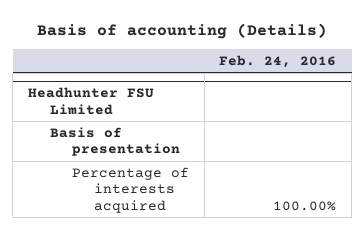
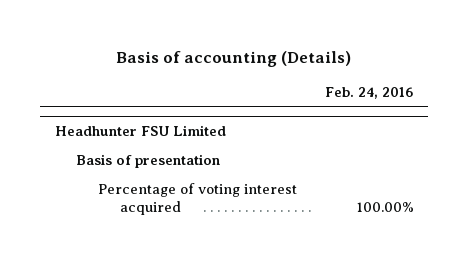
[72,166,190,214] Percentage of interests acquired -> [98,183,298,216] Percentage of voting interest acquired

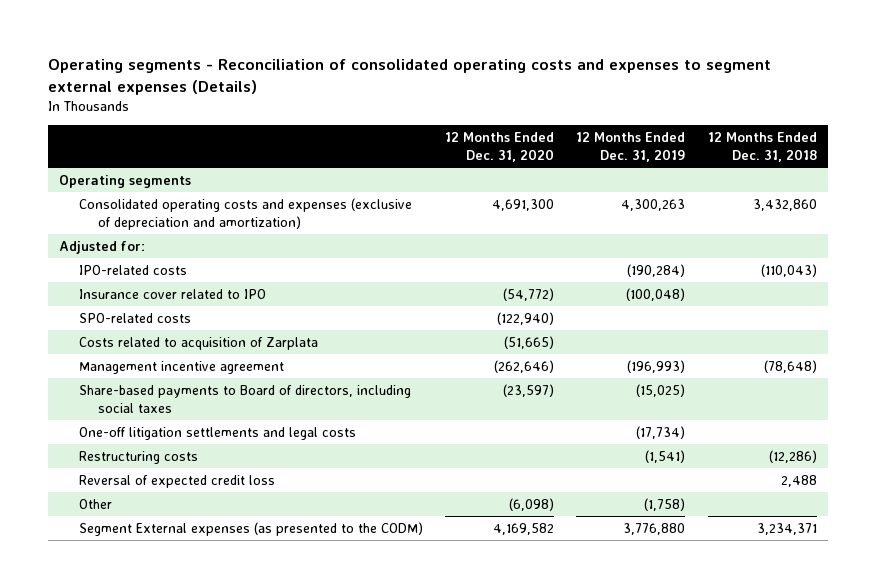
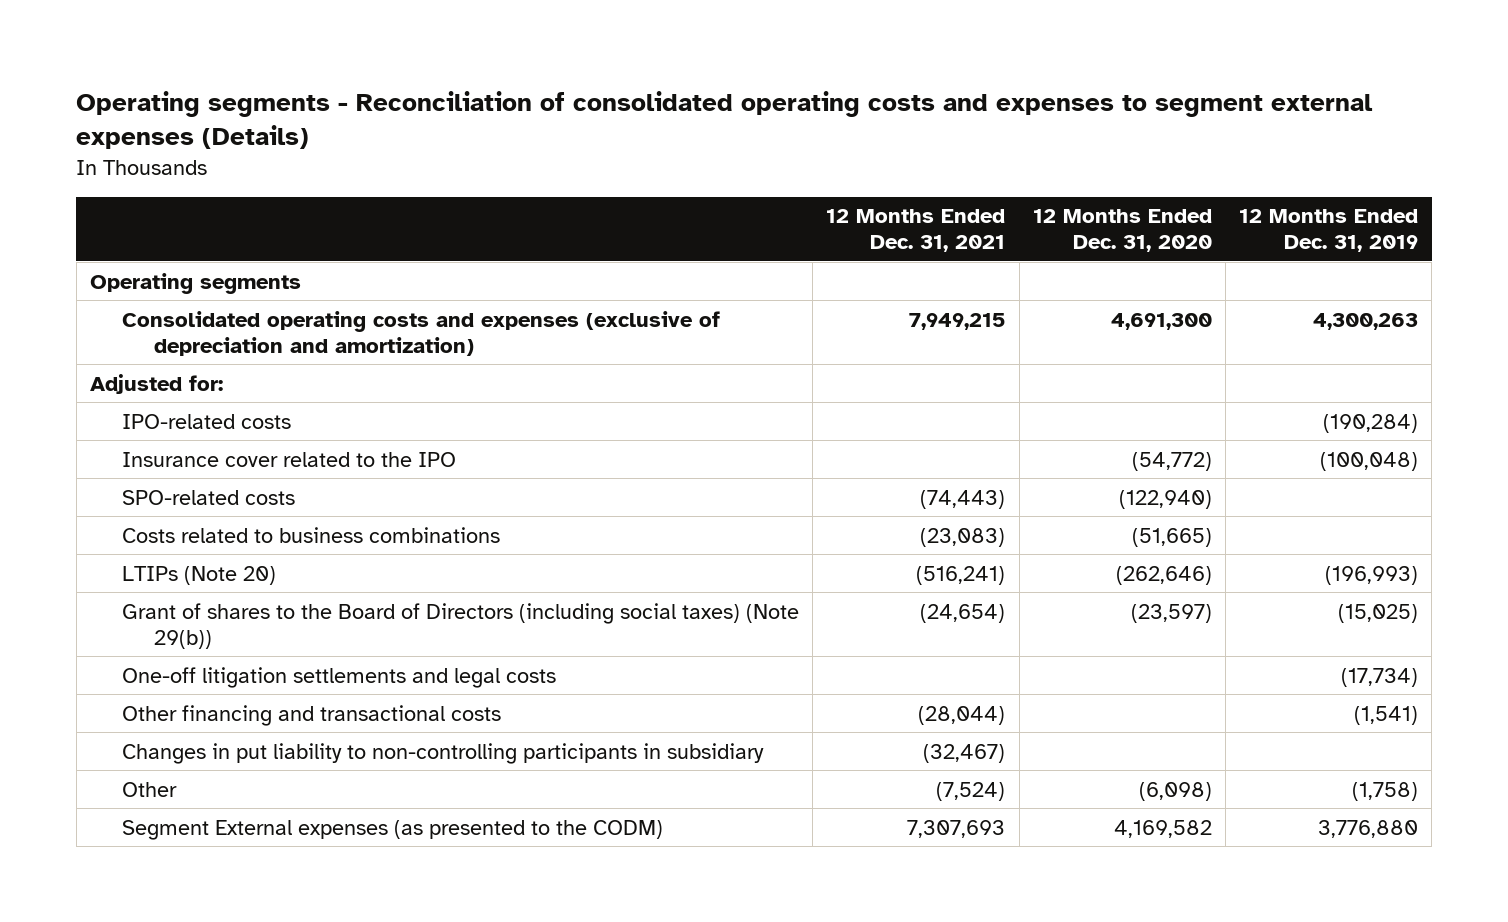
[707,132,817,163] 12 Months Ended Dec. 31, 2018 -> none
none -> [826,209,1006,253] 12 Months Ended Dec. 31, 2021
[78,288,266,299] Insurance cover related to IPO -> [121,451,456,467] Insurance cover related to the IPO
[78,336,318,350] Costs related to acquisition of Zarplata -> [121,526,500,543] Costs related to business combinations
[78,360,284,374] Management incentive agreement -> [121,565,276,585] LTIPs (Note 20)
[78,384,411,413] Share-based payments to Board of directors, including social taxes -> [121,602,799,649] Grant of shares to the Board of Directors (including social taxes) (Note 29(b))
[78,474,275,488] Reversal of expected credit loss -> none
[78,450,198,464] Restructuring costs -> [121,704,501,726] Other financing and transactional costs
none -> [121,742,764,764] Changes in put liability to non-controlling participants in subsidiary

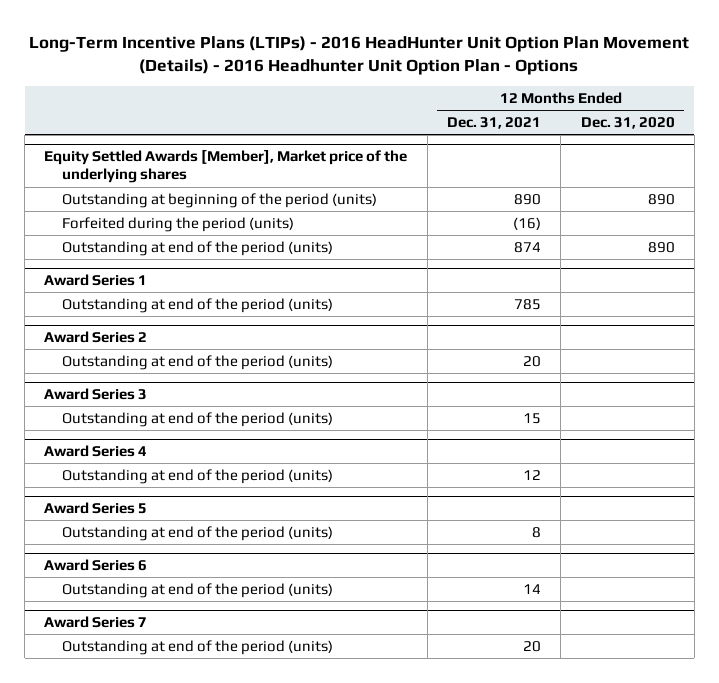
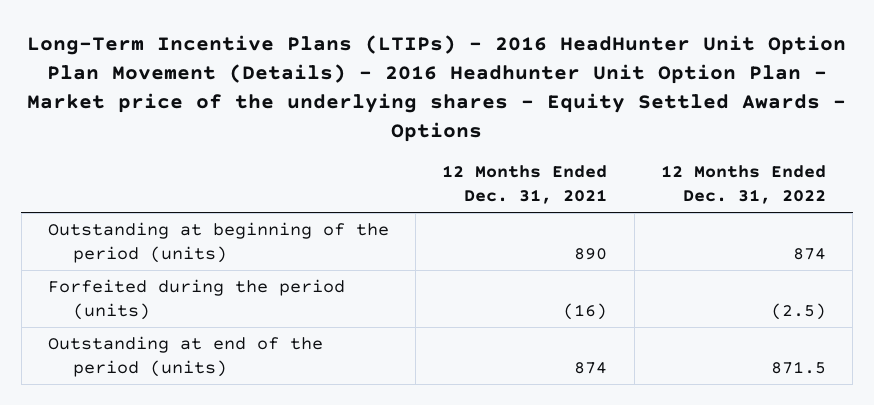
[29,35,690,75] Long-Term Incentive Plans (LTIPs) - 2016 HeadHunter Unit Option Plan Movement (Details) - 2016 Headhunter Unit Option Plan - Options -> [26,35,846,142] Long-Term Incentive Plans (LTIPs) - 2016 HeadHunter Unit Option Plan Movement (Details) - 2016 Headhunter Unit Option Plan - Market price of the underlying shares - Equity Settled Awards - Options
[580,116,675,129] Dec. 31, 2020 -> none
none -> [660,165,826,205] 12 Months Ended Dec. 31, 2022
[44,149,408,184] Equity Settled Awards [Member], Market price of the underlying shares -> none
[44,274,148,287] Award Series 1 -> none
[61,297,333,313] Outstanding at end of the period (units) -> none
[44,331,148,344] Award Series 2 -> none
[61,354,333,370] Outstanding at end of the period (units) -> none
[44,388,148,401] Award Series 3 -> none
[61,411,333,427] Outstanding at end of the period (units) -> none
[44,445,148,458] Award Series 4 -> none
[61,468,333,484] Outstanding at end of the period (units) -> none
[44,502,148,515] Award Series 5 -> none
[61,525,333,541] Outstanding at end of the period (units) -> none
[44,559,148,572] Award Series 6 -> none
[61,582,333,598] Outstanding at end of the period (units) -> none
[44,616,148,629] Award Series 7 -> none
[61,639,333,655] Outstanding at end of the period (units) -> none

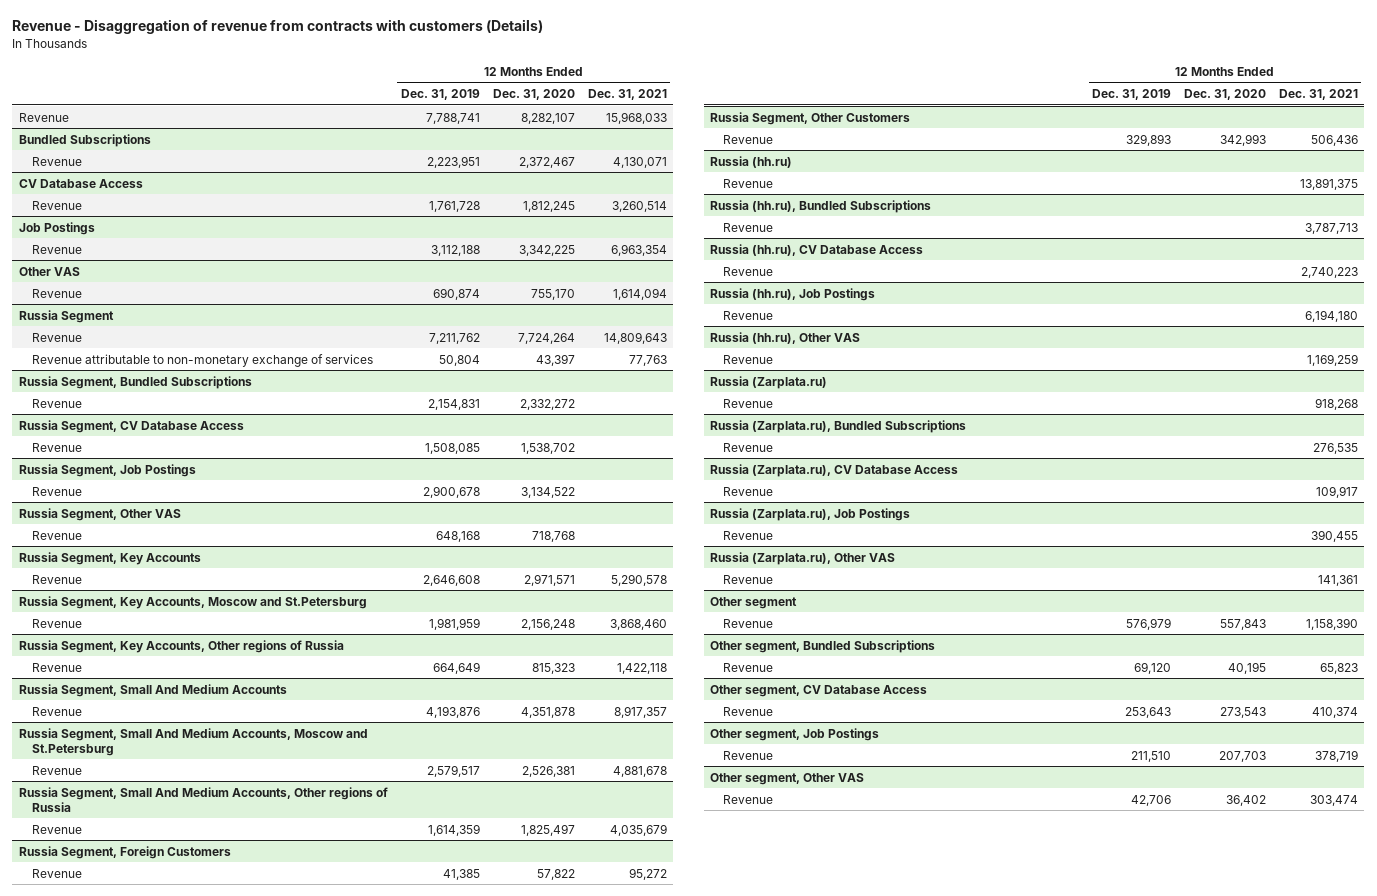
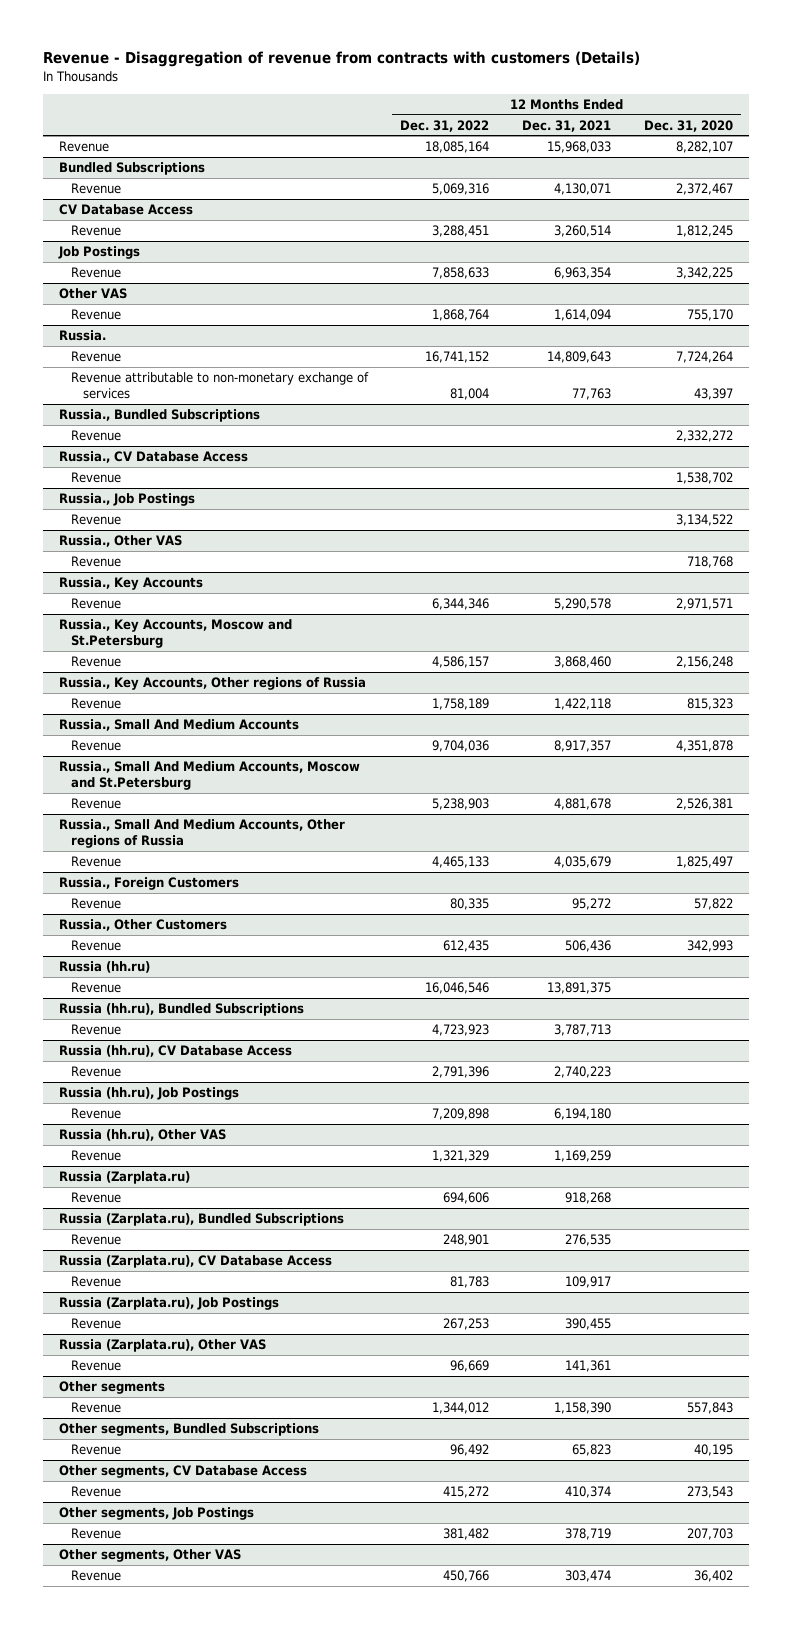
[400,89,480,101] Dec. 31, 2019 -> none
none -> [400,119,490,132] Dec. 31, 2022
[18,309,114,323] Russia Segment -> [59,330,107,342] Russia.
[18,375,252,389] Russia Segment, Bundled Subscriptions -> [59,409,261,423] Russia., Bundled Subscriptions
[18,419,244,433] Russia Segment, CV Database Access -> [59,451,249,464] Russia., CV Database Access
[18,463,196,477] Russia Segment, Job Postings -> [59,493,196,507] Russia., Job Postings
[18,507,181,521] Russia Segment, Other VAS -> [59,535,183,548] Russia., Other VAS
[18,551,201,565] Russia Segment, Key Accounts -> [59,577,204,591] Russia., Key Accounts
[18,595,367,609] Russia Segment, Key Accounts, Moscow and St.Petersburg -> [59,619,293,649] Russia., Key Accounts, Moscow and St.Petersburg
[18,639,344,653] Russia Segment, Key Accounts, Other regions of Russia -> [59,677,367,691] Russia., Key Accounts, Other regions of Russia
[18,683,287,697] Russia Segment, Small And Medium Accounts -> [59,719,300,732] Russia., Small And Medium Accounts
[18,727,368,756] Russia Segment, Small And Medium Accounts, Moscow and St.Petersburg -> [59,761,361,791] Russia., Small And Medium Accounts, Moscow and St.Petersburg
[18,786,388,812] Russia Segment, Small And Medium Accounts, Other regions of Russia -> [59,819,346,849] Russia., Small And Medium Accounts, Other regions of Russia
[18,845,231,859] Russia Segment, Foreign Customers -> [59,877,240,891] Russia., Foreign Customers
[710,111,911,125] Russia Segment, Other Customers -> [59,919,228,932] Russia., Other Customers
[710,596,798,609] Other segment -> [59,1381,166,1395] Other segments
[710,639,936,653] Other segment, Bundled Subscriptions -> [59,1423,320,1437] Other segments, Bundled Subscriptions
[710,684,928,697] Other segment, CV Database Access -> [59,1465,308,1479] Other segments, CV Database Access
[710,727,880,741] Other segment, Job Postings -> [59,1507,255,1521] Other segments, Job Postings
[710,772,865,785] Other segment, Other VAS -> [59,1549,242,1563] Other segments, Other VAS

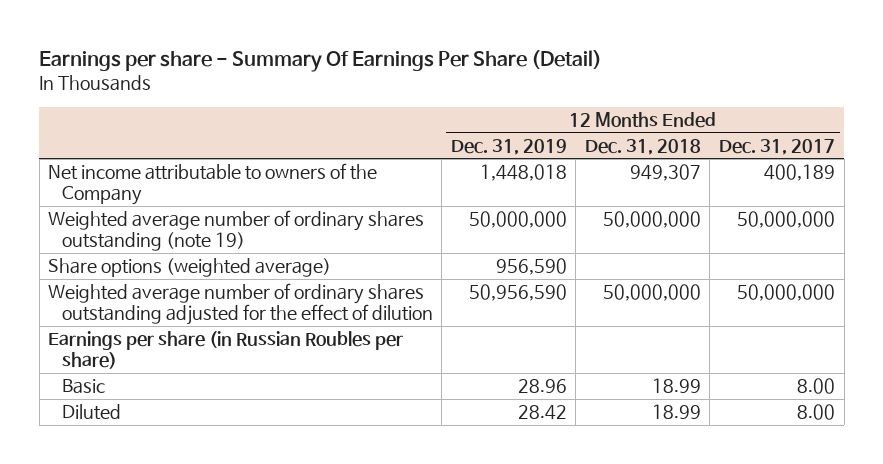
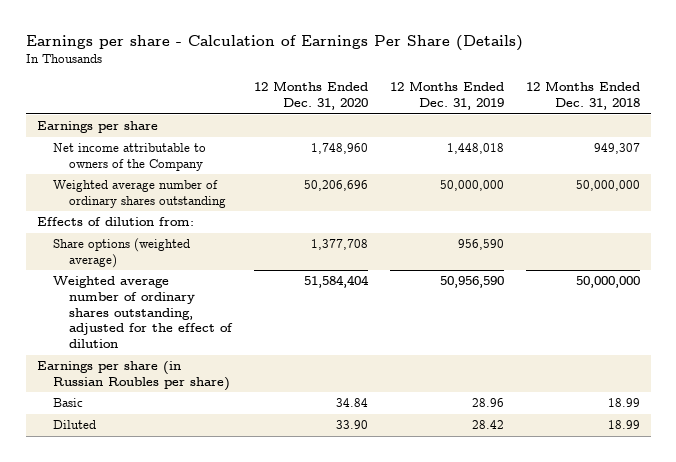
[39,50,603,73] Earnings per share - Summary Of Earnings Per Share (Detail) -> [25,34,523,51] Earnings per share - Calculation of Earnings Per Share (Details)
[719,138,836,155] Dec. 31, 2017 -> none
none -> [254,81,369,111] 12 Months Ended Dec. 31, 2020
none -> [36,121,158,134] Earnings per share
[48,210,425,252] Weighted average number of ordinary shares outstanding (note 19) -> [53,180,227,209] Weighted average number of ordinary shares outstanding
none -> [36,217,194,227] Effects of dilution from:
[48,283,433,326] Weighted average number of ordinary shares outstanding adjusted for the effect of dilution -> [53,276,234,349] Weighted average number of ordinary shares outstanding, adjusted for the effect of dilution

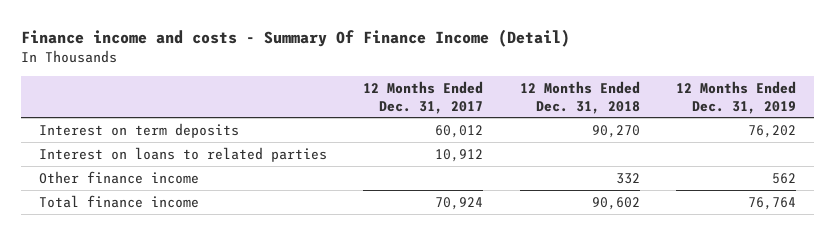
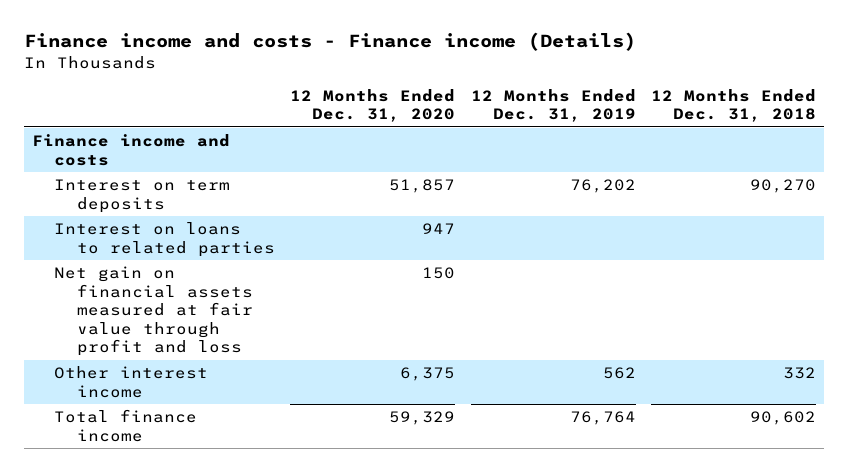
[21,29,571,48] Finance income and costs - Summary Of Finance Income (Detail) -> [23,32,636,52] Finance income and costs - Finance income (Details)
[363,80,484,114] 12 Months Ended Dec. 31, 2017 -> none
none -> [290,88,456,123] 12 Months Ended Dec. 31, 2020
none -> [31,134,230,166] Finance income and costs
none -> [54,266,253,356] Net gain on financial assets measured at fair value through profit and loss
[39,170,200,184] Other finance income -> [54,366,209,398] Other interest income

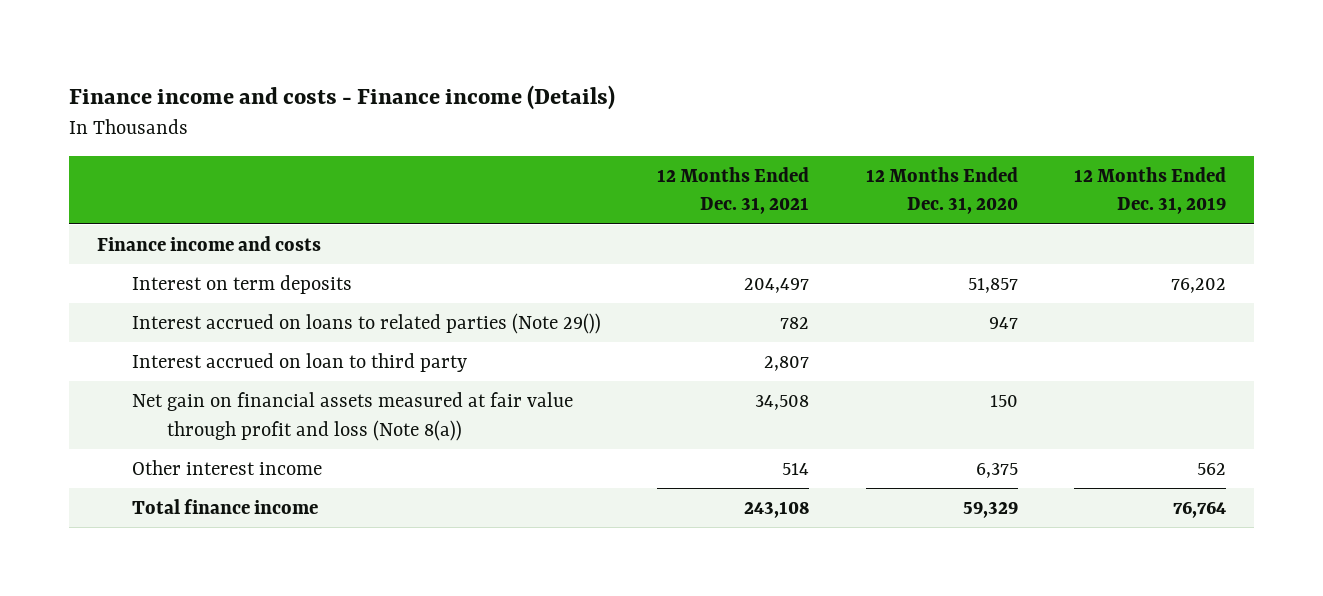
[651,88,817,123] 12 Months Ended Dec. 31, 2018 -> none
none -> [657,166,810,215] 12 Months Ended Dec. 31, 2021
[54,222,275,257] Interest on loans to related parties -> [132,312,602,334] Interest accrued on loans to related parties (Note 29())
none -> [132,352,468,372] Interest accrued on loan to third party
[54,266,253,356] Net gain on financial assets measured at fair value through profit and loss -> [132,391,574,441] Net gain on financial assets measured at fair value through profit and loss (Note 8(a))

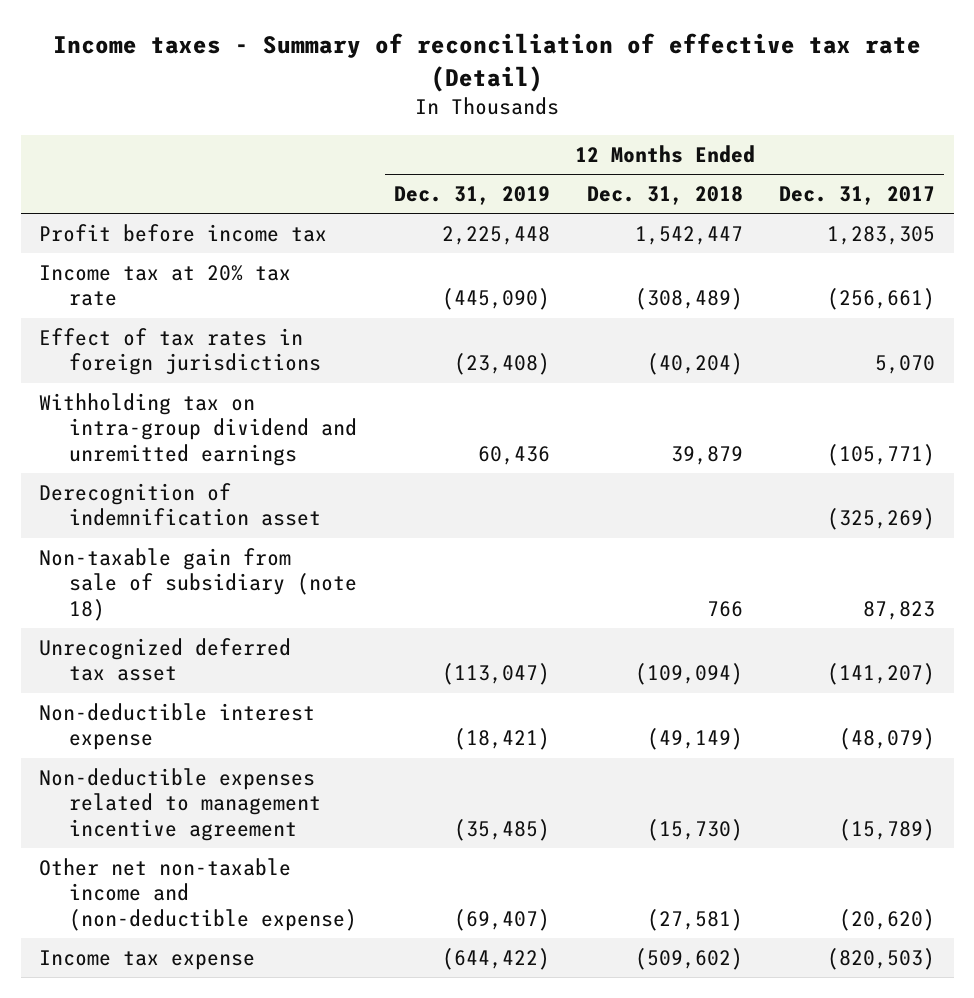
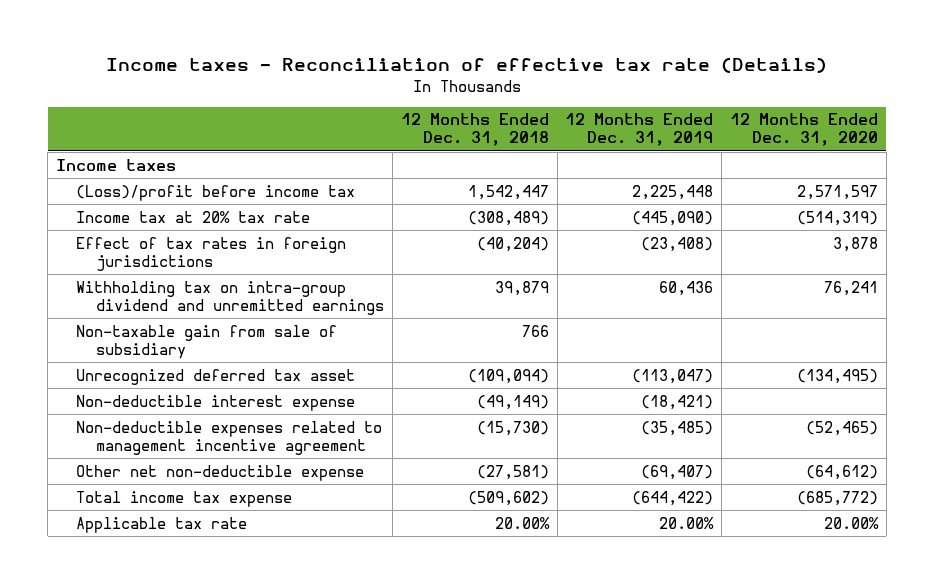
[53,33,922,92] Income taxes - Summary of reconciliation of effective tax rate (Detail) -> [105,57,827,74] Income taxes - Reconciliation of effective tax rate (Details)
[779,185,936,205] Dec. 31, 2017 -> none
none -> [729,113,878,147] 12 Months Ended Dec. 31, 2020
none -> [55,158,176,171] Income taxes
[39,223,328,242] Profit before income tax -> [76,184,356,201] (Loss)/profit before income tax
[39,482,322,527] Derecognition of indemnification asset -> none
[39,547,358,621] Non-taxable gain from sale of subsidiary (note 18) -> [76,324,338,359] Non-taxable gain from sale of subsidiary
[39,857,358,931] Other net non-taxable income and (non-deductible expense) -> [76,464,365,481] Other net non-deductible expense
[39,949,256,970] Income tax expense -> [76,490,293,507] Total income tax expense
none -> [76,516,248,533] Applicable tax rate

